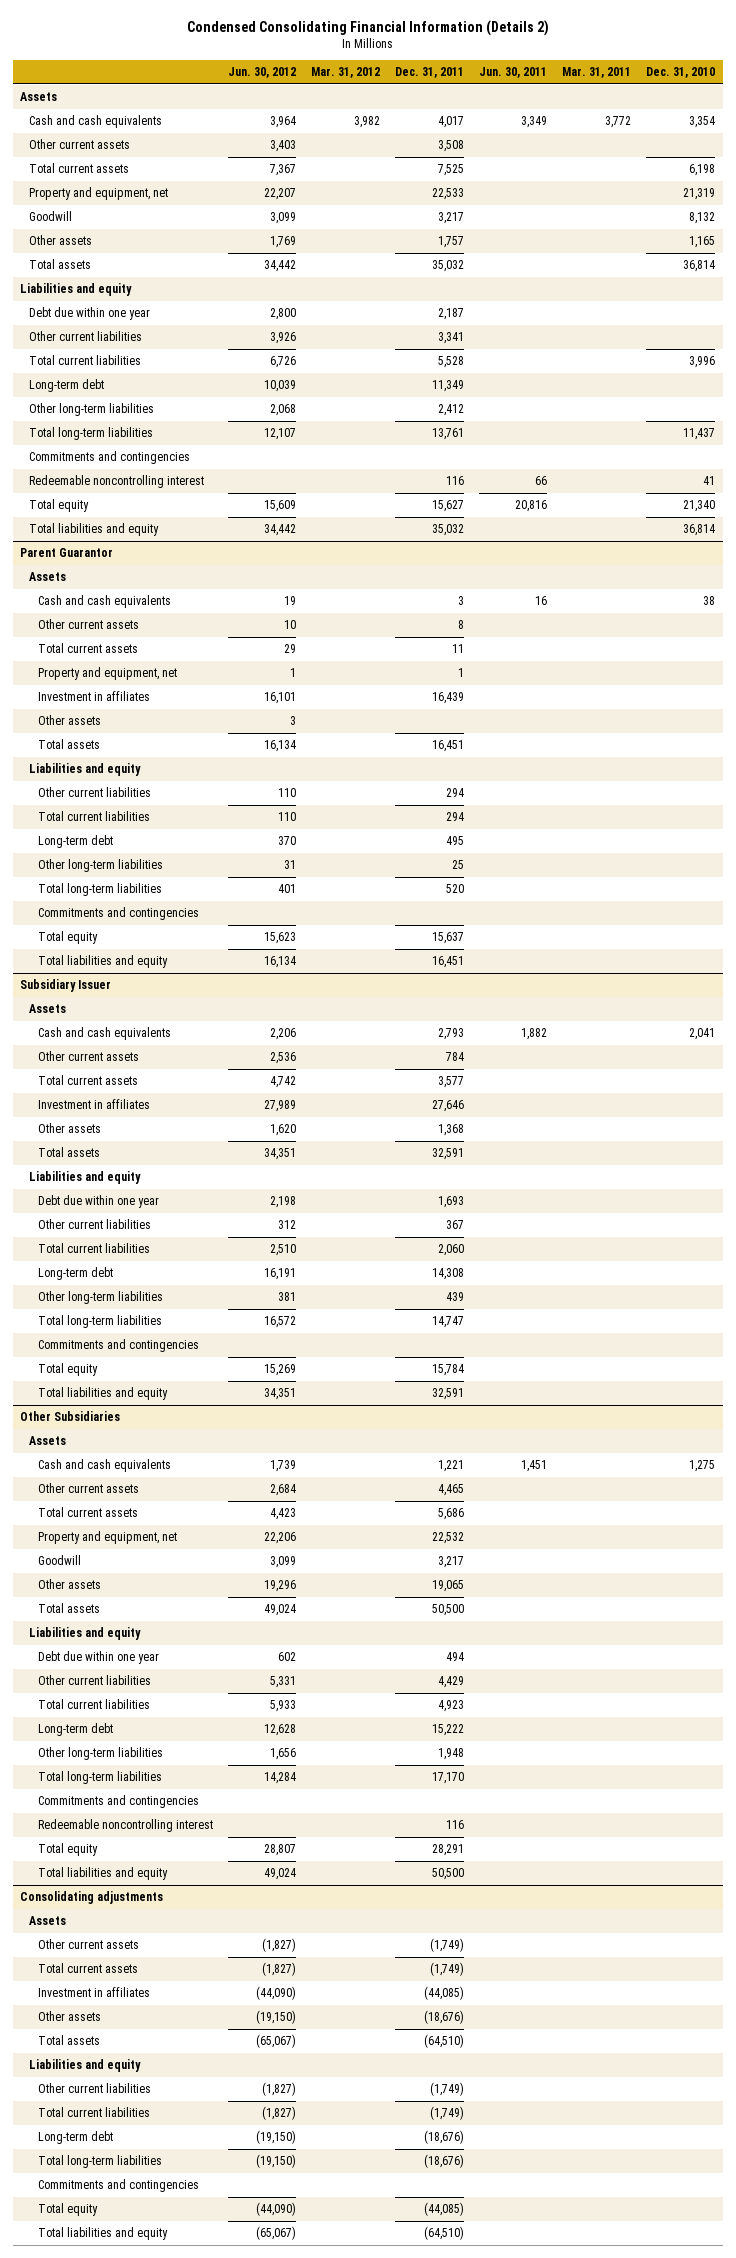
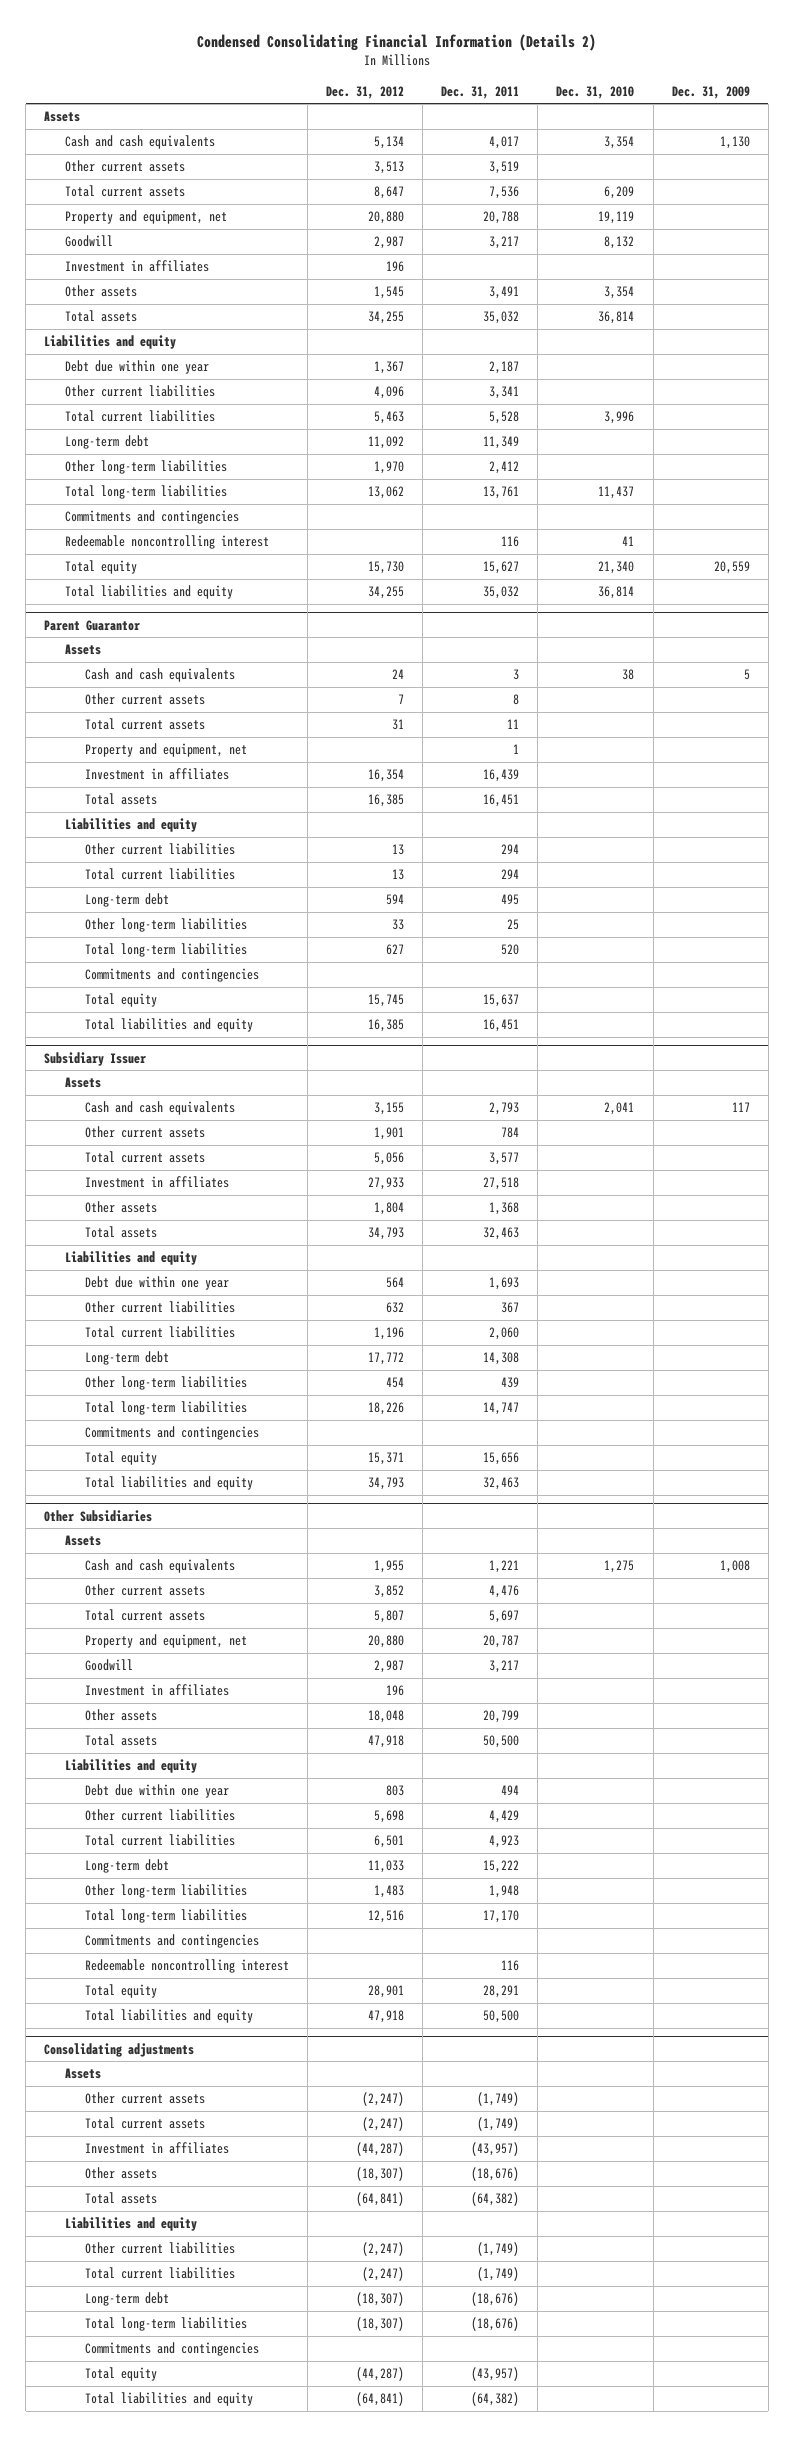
[228,67,297,79] Jun. 30, 2012 -> none
[311,67,381,79] Mar. 31, 2012 -> none
[479,67,548,79] Jun. 30, 2011 -> none
[562,67,632,79] Mar. 31, 2011 -> none
none -> [326,85,405,99] Dec. 31, 2012
none -> [671,85,750,99] Dec. 31, 2009
[438,140,465,153] 3,508 -> [489,161,520,175] 3,519
[438,164,465,177] 7,525 -> [489,186,520,200] 7,536
[689,164,716,177] 6,198 -> [604,186,635,200] 6,209
[432,188,465,201] 22,533 -> [483,211,520,225] 20,788
[683,188,716,201] 21,319 -> [598,211,635,225] 19,119
none -> [64,260,209,273] Investment in affiliates
[438,236,465,249] 1,757 -> [489,286,520,300] 3,491
[689,236,716,249] 1,165 -> [604,286,635,300] 3,354
[38,715,102,726] Other assets -> none
[432,1100,465,1113] 27,646 -> [483,1177,520,1191] 27,518
[432,1148,465,1161] 32,591 -> [483,1227,520,1241] 32,463
[432,1364,465,1377] 15,784 -> [483,1452,520,1466] 15,656
[432,1388,465,1401] 32,591 -> [483,1477,520,1491] 32,463
[438,1484,465,1497] 4,465 -> [489,1585,520,1599] 4,476
[438,1508,465,1521] 5,686 -> [489,1610,520,1624] 5,697
[432,1532,465,1545] 22,532 -> [483,1635,520,1649] 20,787
none -> [85,1684,230,1697] Investment in affiliates
[432,1580,465,1593] 19,065 -> [483,1710,520,1724] 20,799
[424,1986,465,2001] (44,085) -> [471,2142,520,2157] (43,957)
[424,2034,465,2049] (64,510) -> [471,2192,520,2207] (64,382)
[424,2202,465,2217] (44,085) -> [471,2367,520,2382] (43,957)
[424,2226,465,2241] (64,510) -> [471,2392,520,2407] (64,382)

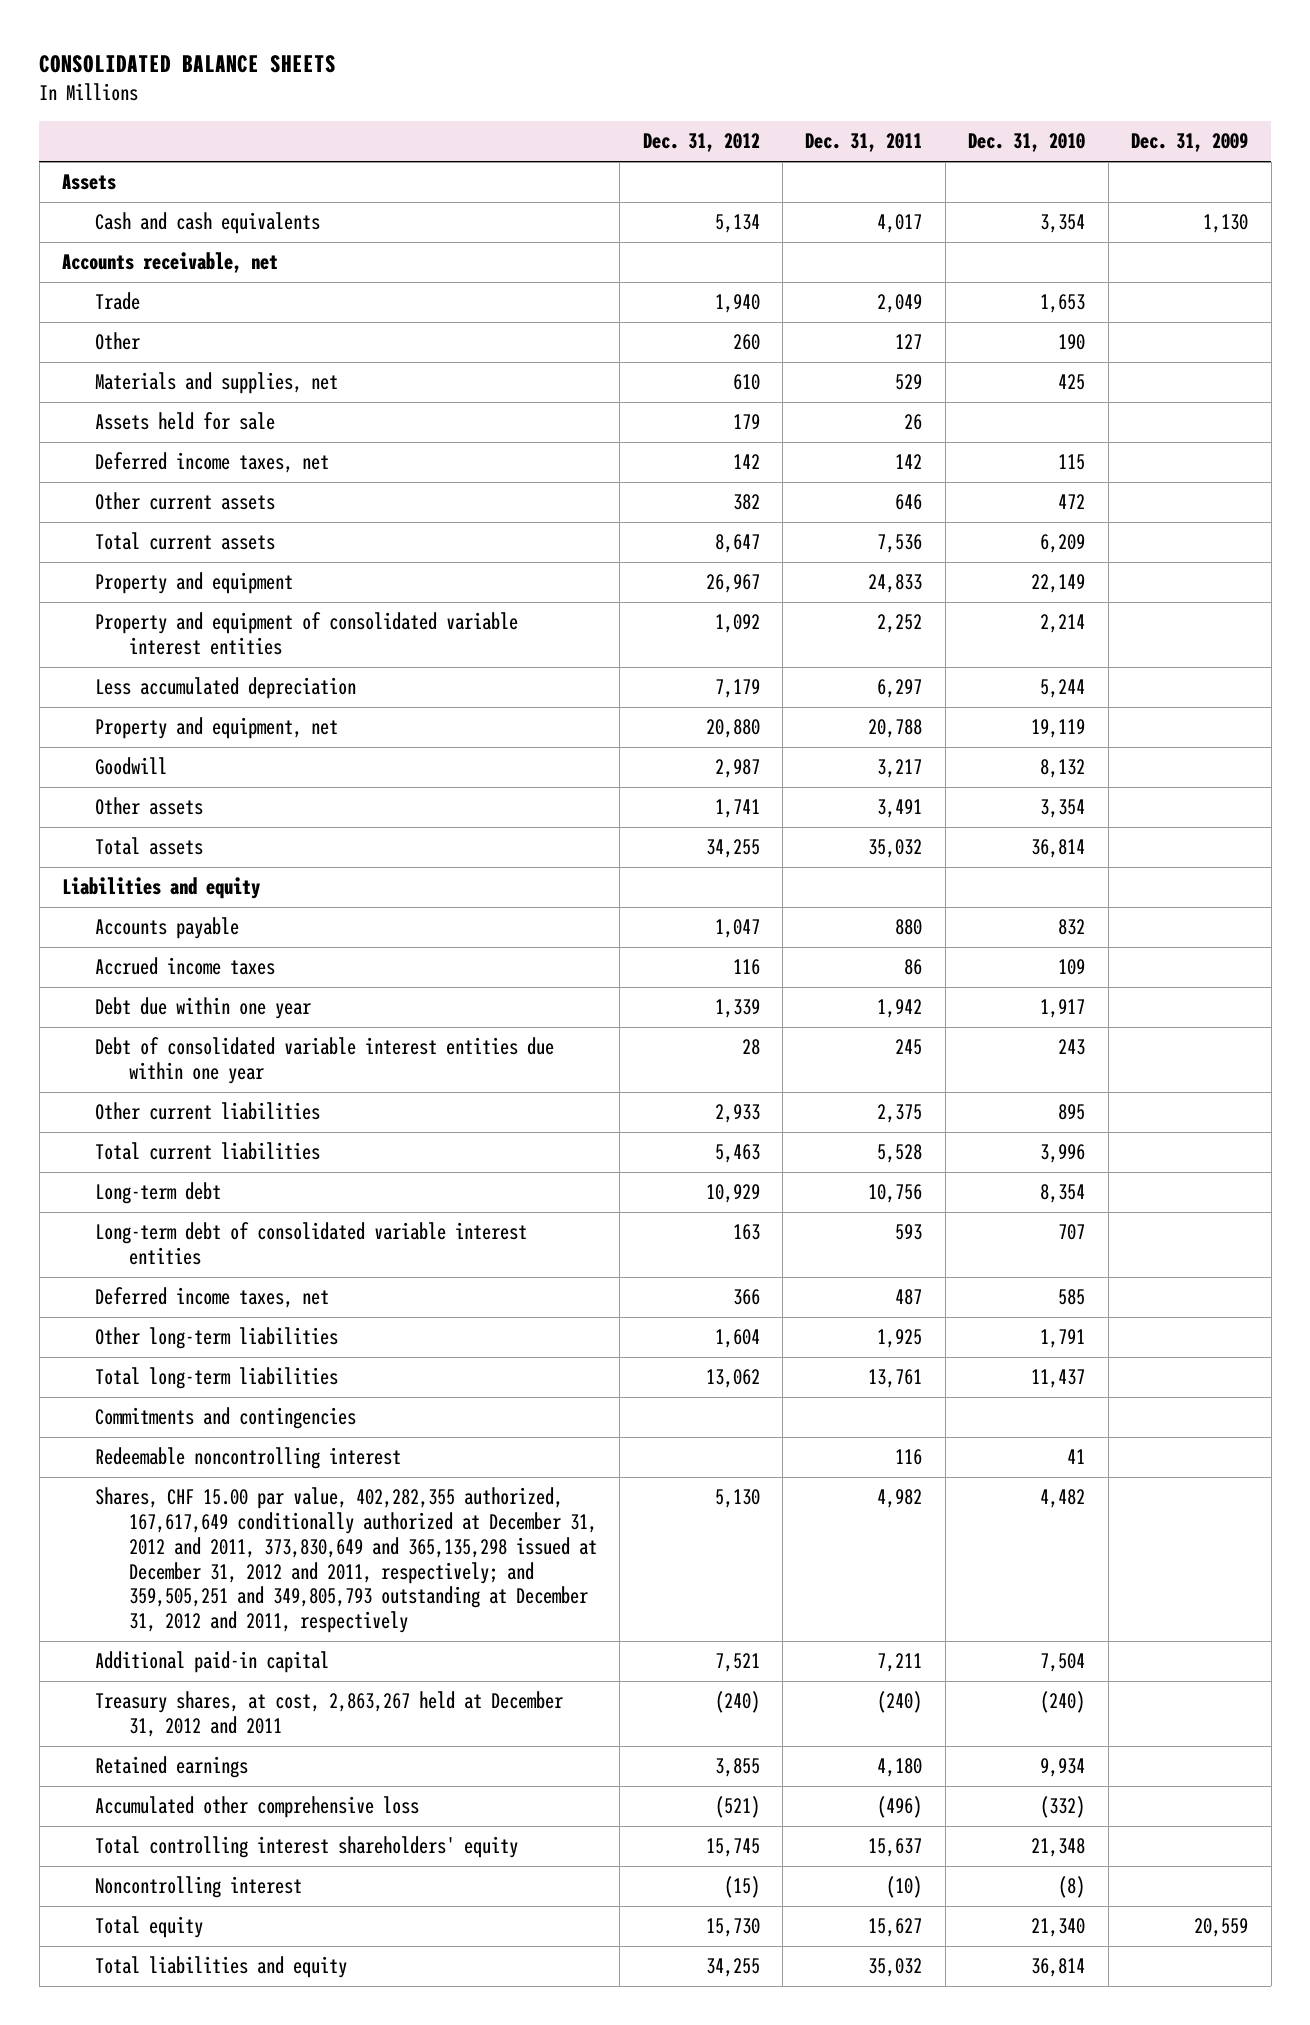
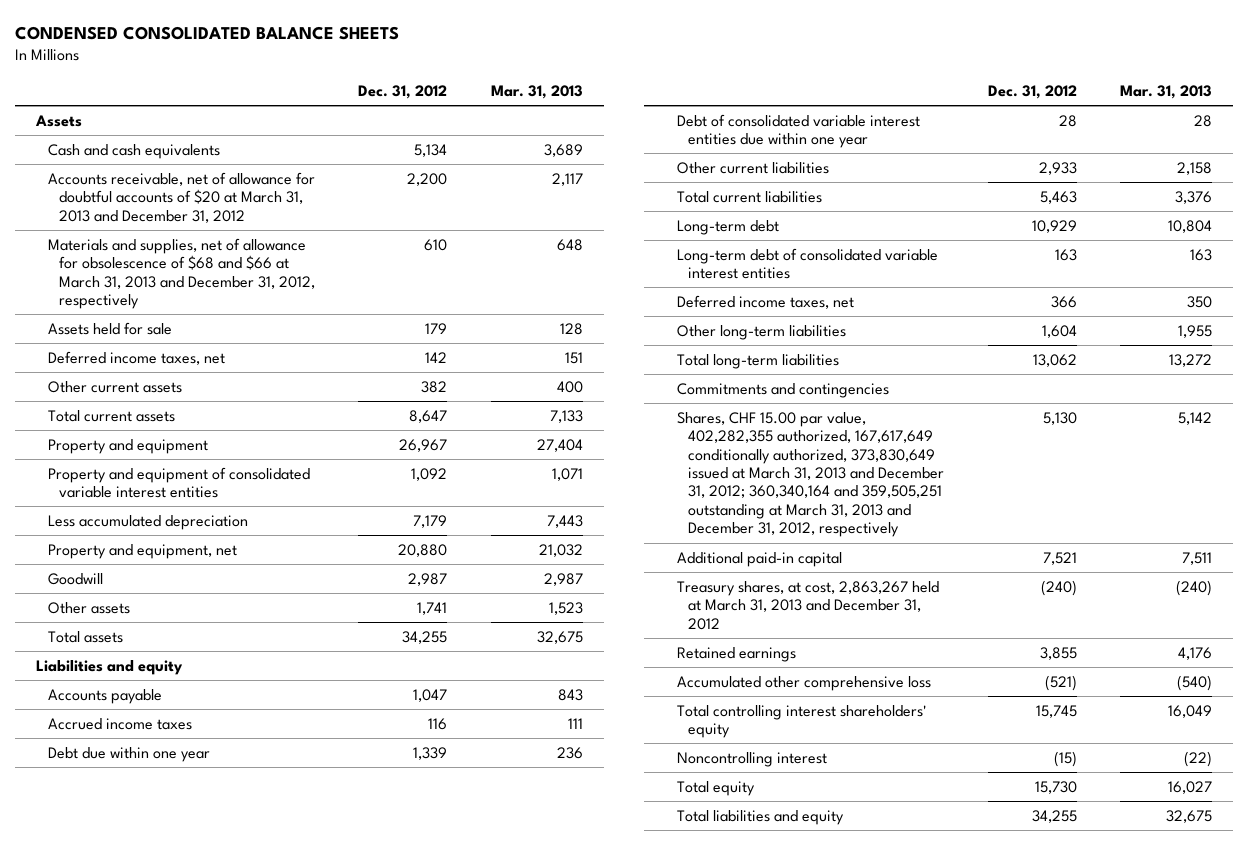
[39,54,337,73] CONSOLIDATED BALANCE SHEETS -> [14,26,399,41] CONDENSED CONSOLIDATED BALANCE SHEETS
[805,133,923,153] Dec. 31, 2011 -> none
[968,133,1086,153] Dec. 31, 2010 -> none
[1131,133,1249,153] Dec. 31, 2009 -> none
none -> [490,84,583,99] Mar. 31, 2013
[62,252,279,274] Accounts receivable, net -> none
[95,292,141,311] Trade -> none
[95,332,141,351] Other -> none
none -> [47,171,315,223] Accounts receivable, net of allowance for doubtful accounts of $20 at March 31, 2013 and December 31, 2012
[95,372,339,395] Materials and supplies, net -> [47,237,316,310] Materials and supplies, net of allowance for obsolescence of $68 and $66 at March 31, 2013 and December 31, 2012, respectively
[95,1447,402,1470] Redeemable noncontrolling interest -> none
[95,1487,597,1634] Shares, CHF 15.00 par value, 402,282,355 authorized, 167,617,649 conditionally authorized at December 31, 2012 and 2011, 373,830,649 and 365,135,298 issued at December 31, 2012 and 2011, respectively; and 359,505,251 and 349,805,793 outstanding at December 31, 2012 and 2011, respectively -> [676,411,945,538] Shares, CHF 15.00 par value, 402,282,355 authorized, 167,617,649 conditionally authorized, 373,830,649 issued at March 31, 2013 and December 31, 2012; 360,340,164 and 359,505,251 outstanding at March 31, 2013 and December 31, 2012, respectively
[95,1691,564,1738] Treasury shares, at cost, 2,863,267 held at December 31, 2012 and 2011 -> [676,580,939,630] Treasury shares, at cost, 2,863,267 held at March 31, 2013 and December 31, 2012

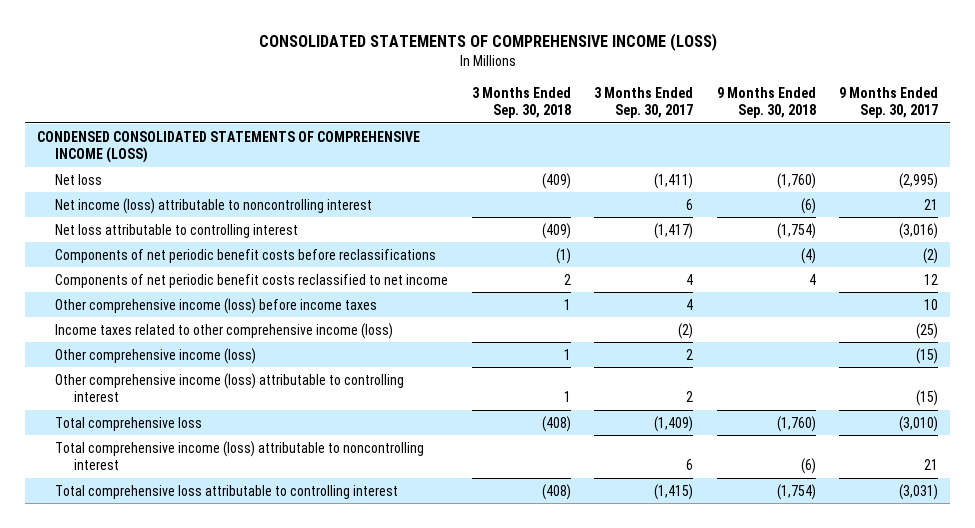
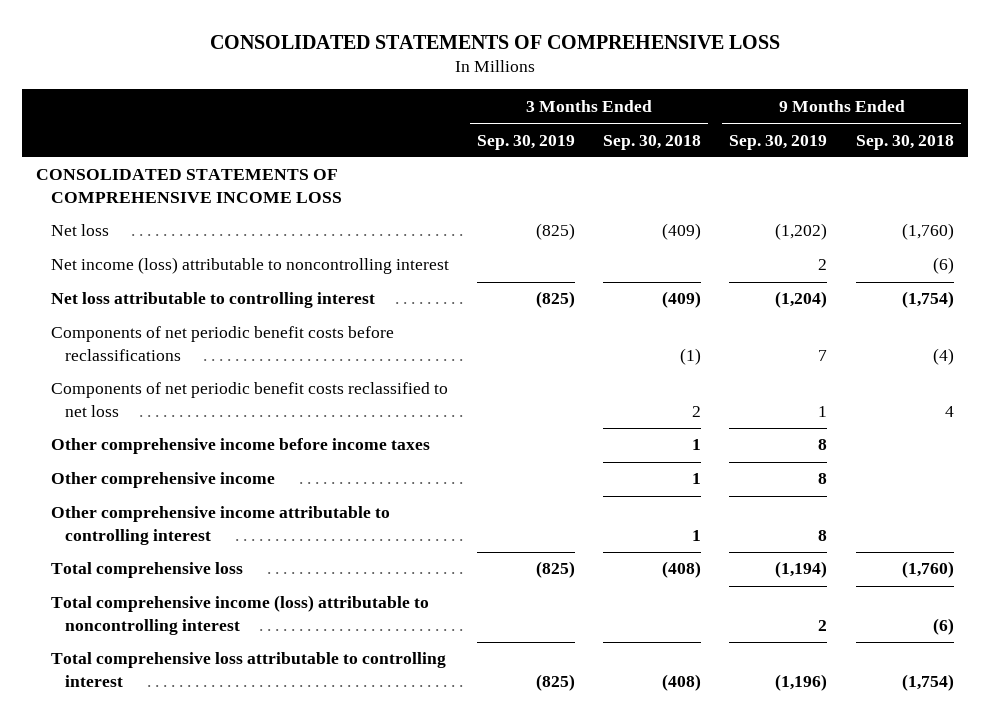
[258,33,717,52] CONSOLIDATED STATEMENTS OF COMPREHENSIVE INCOME (LOSS) -> [209,34,780,49] CONSOLIDATED STATEMENTS OF COMPREHENSIVE LOSS
[594,86,694,119] 3 Months Ended Sep. 30, 2017 -> none
[839,86,939,119] 9 Months Ended Sep. 30, 2017 -> none
none -> [476,134,575,150] Sep. 30, 2019
none -> [729,134,828,150] Sep. 30, 2019
[36,130,420,164] CONDENSED CONSOLIDATED STATEMENTS OF COMPREHENSIVE INCOME (LOSS) -> [36,169,342,203] CONSOLIDATED STATEMENTS OF COMPREHENSIVE INCOME LOSS
[55,322,394,339] Income taxes related to other comprehensive income (loss) -> none
[55,273,449,288] Components of net periodic benefit costs reclassified to net income -> [50,382,448,417] Components of net periodic benefit costs reclassified to net loss
[55,297,378,314] Other comprehensive income (loss) before income taxes -> [50,438,430,455] Other comprehensive income before income taxes
[55,347,257,364] Other comprehensive income (loss) -> [50,472,275,489] Other comprehensive income
[55,372,405,403] Other comprehensive income (loss) attributable to controlling interest -> [50,506,390,545] Other comprehensive income attributable to controlling interest

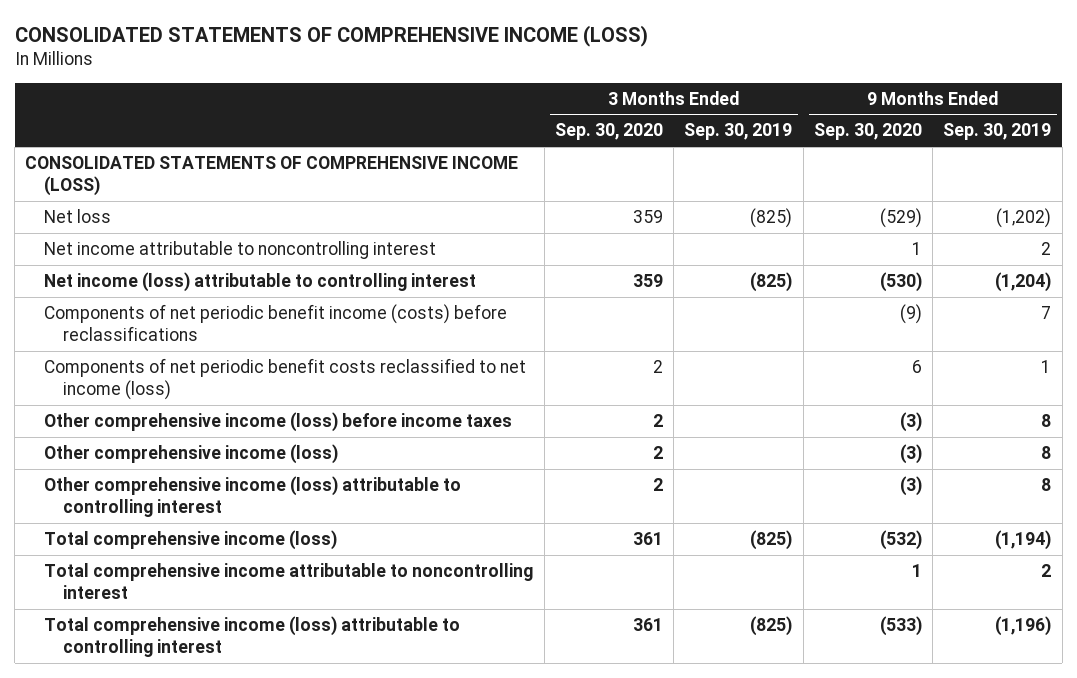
[209,34,780,49] CONSOLIDATED STATEMENTS OF COMPREHENSIVE LOSS -> [14,24,648,47] CONSOLIDATED STATEMENTS OF COMPREHENSIVE INCOME (LOSS)
[603,134,702,150] Sep. 30, 2018 -> none
[855,134,954,150] Sep. 30, 2018 -> none
none -> [554,123,663,141] Sep. 30, 2020
none -> [813,123,922,141] Sep. 30, 2020
[36,169,342,203] CONSOLIDATED STATEMENTS OF COMPREHENSIVE INCOME LOSS -> [25,156,519,197] CONSOLIDATED STATEMENTS OF COMPREHENSIVE INCOME (LOSS)
[50,257,449,275] Net income (loss) attributable to noncontrolling interest -> [44,241,437,260] Net income attributable to noncontrolling interest
[50,292,375,309] Net loss attributable to controlling interest -> [44,272,477,293] Net income (loss) attributable to controlling interest
[50,326,394,361] Components of net periodic benefit costs before reclassifications -> [44,304,508,342] Components of net periodic benefit income (costs) before reclassifications
[50,382,448,417] Components of net periodic benefit costs reclassified to net loss -> [44,358,527,401] Components of net periodic benefit costs reclassified to net income (loss)
[50,438,430,455] Other comprehensive income before income taxes -> [44,412,513,433] Other comprehensive income (loss) before income taxes
[50,472,275,489] Other comprehensive income -> [44,444,339,465] Other comprehensive income (loss)
[50,506,390,545] Other comprehensive income attributable to controlling interest -> [44,476,462,518] Other comprehensive income (loss) attributable to controlling interest
[50,562,243,579] Total comprehensive loss -> [44,530,338,551] Total comprehensive income (loss)
[50,595,429,635] Total comprehensive income (loss) attributable to noncontrolling interest -> [44,563,534,600] Total comprehensive income attributable to noncontrolling interest
[50,652,446,687] Total comprehensive loss attributable to controlling interest -> [44,616,461,658] Total comprehensive income (loss) attributable to controlling interest

